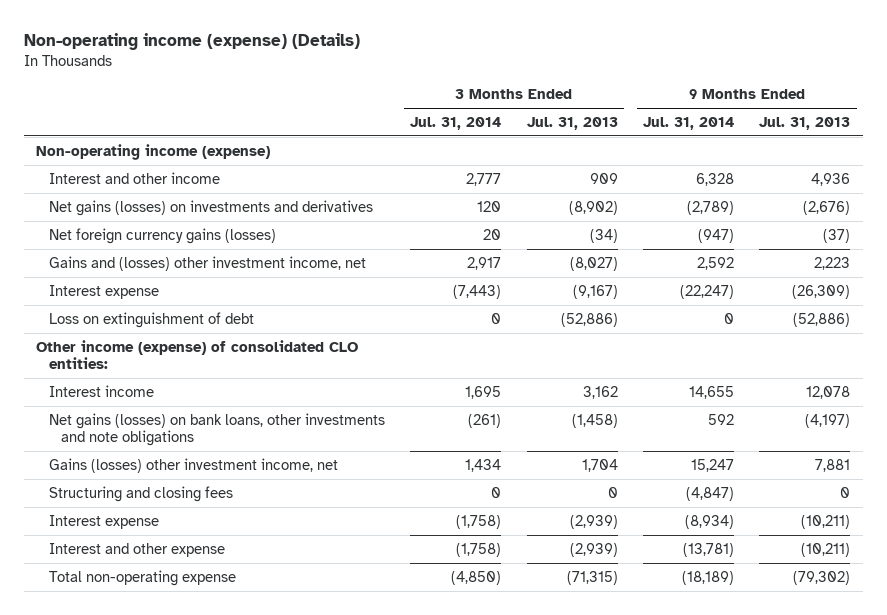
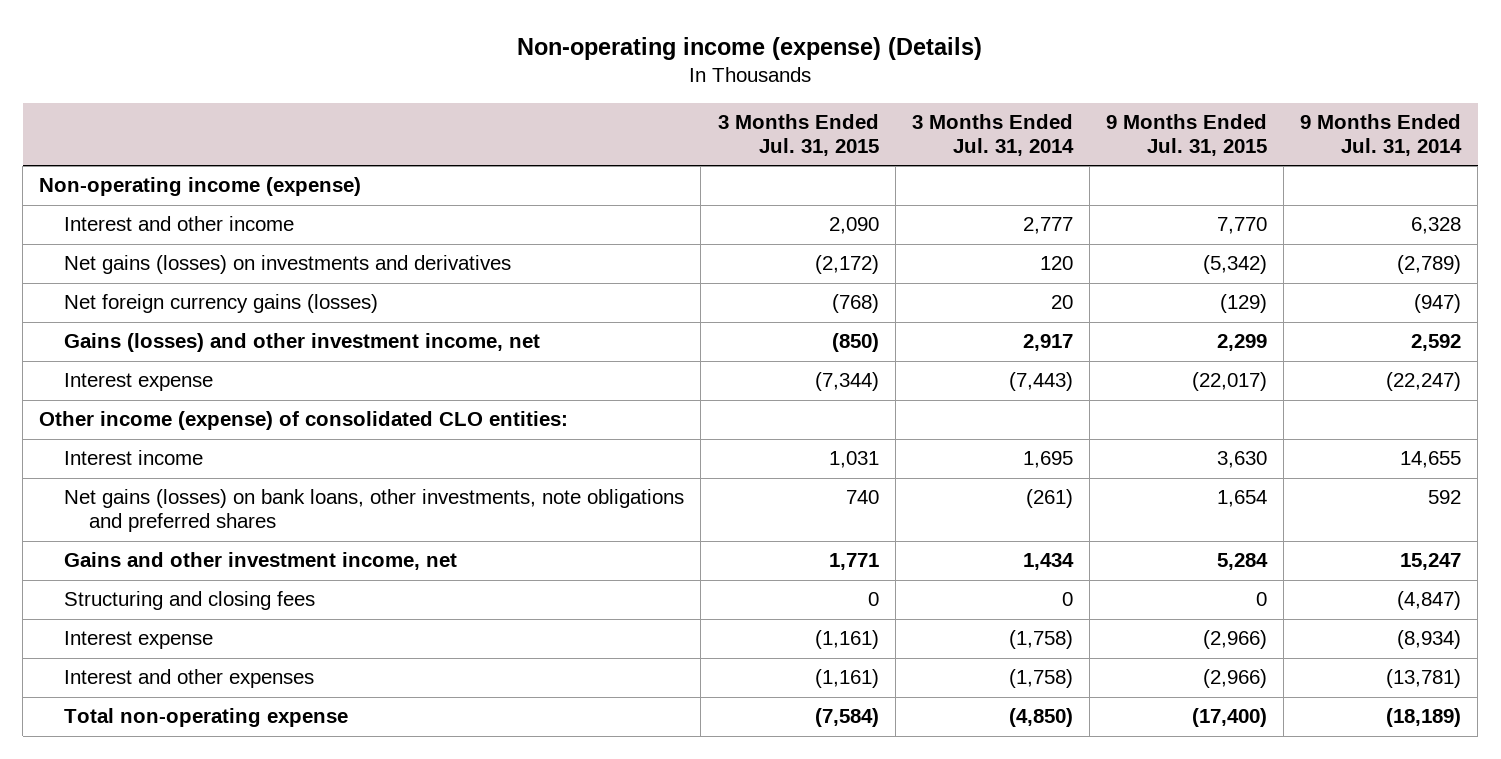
[526,117,618,131] Jul. 31, 2013 -> none
[759,117,851,131] Jul. 31, 2013 -> none
none -> [717,114,879,157] 3 Months Ended Jul. 31, 2015
none -> [1105,114,1267,157] 9 Months Ended Jul. 31, 2015
[48,255,366,271] Gains and (losses) other investment income, net -> [64,333,541,353] Gains (losses) and other investment income, net
[48,311,254,328] Loss on extinguishment of debt -> none
[48,412,385,447] Net gains (losses) on bank loans, other investments and note obligations -> [64,489,685,533] Net gains (losses) on bank loans, other investments, note obligations and preferred shares
[48,457,338,473] Gains (losses) other investment income, net -> [64,552,458,571] Gains and other investment income, net
[48,542,225,557] Interest and other expense -> [64,669,315,689] Interest and other expenses

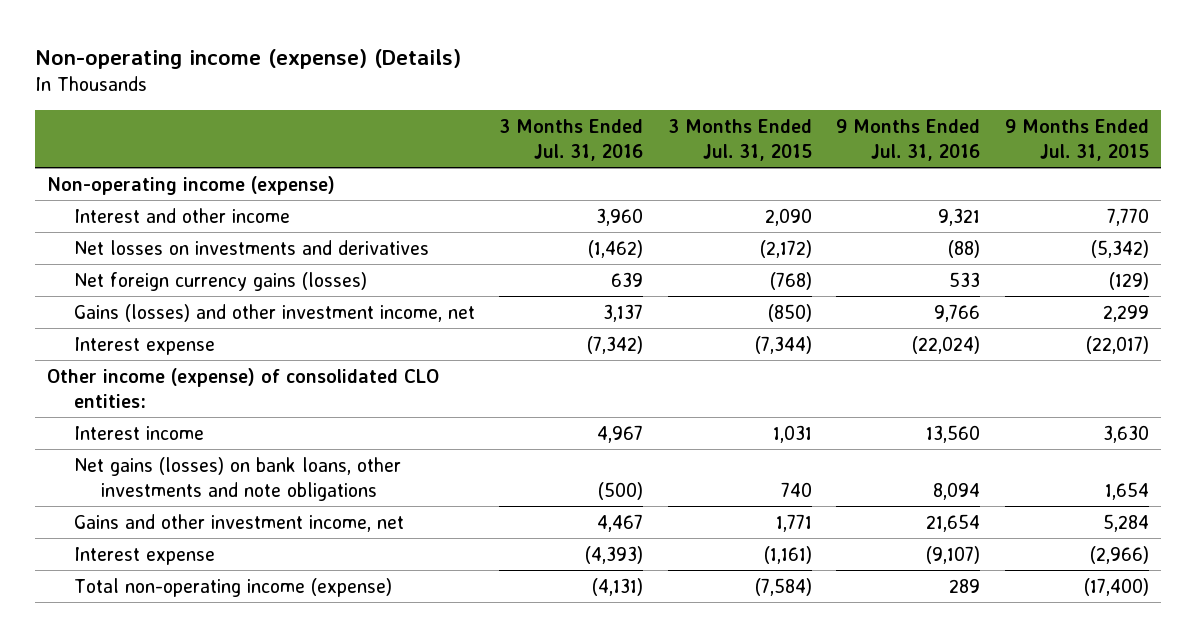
[911,114,1074,157] 3 Months Ended Jul. 31, 2014 -> none
[1300,114,1463,157] 9 Months Ended Jul. 31, 2014 -> none
none -> [499,118,644,161] 3 Months Ended Jul. 31, 2016
none -> [836,118,981,161] 9 Months Ended Jul. 31, 2016
[64,255,512,275] Net gains (losses) on investments and derivatives -> [73,239,429,255] Net losses on investments and derivatives
[64,489,685,533] Net gains (losses) on bank loans, other investments, note obligations and preferred shares -> [73,456,401,501] Net gains (losses) on bank loans, other investments and note obligations
[64,591,316,611] Structuring and closing fees -> none
[64,669,315,689] Interest and other expenses -> none
[64,708,349,728] Total non-operating expense -> [73,577,392,597] Total non-operating income (expense)

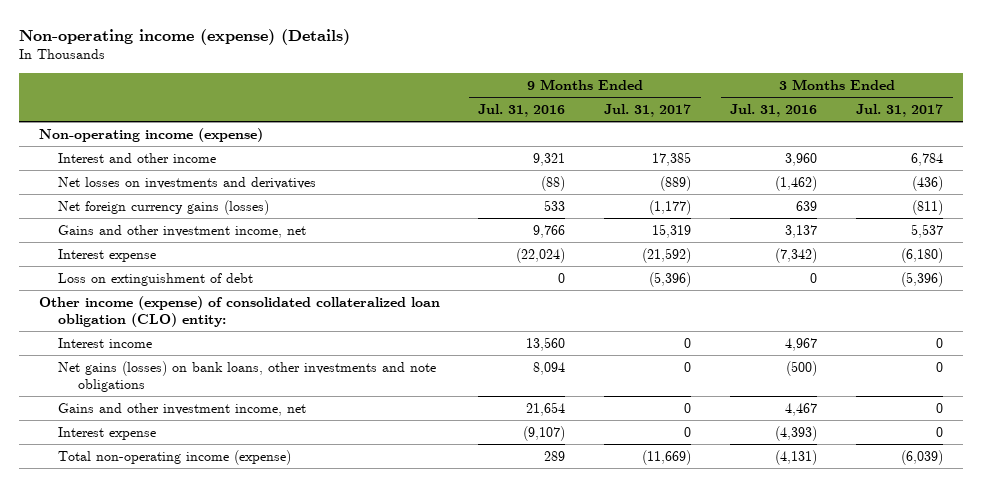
[667,118,812,161] 3 Months Ended Jul. 31, 2015 -> none
[1004,118,1149,161] 9 Months Ended Jul. 31, 2015 -> none
none -> [604,104,692,118] Jul. 31, 2017
none -> [856,104,944,118] Jul. 31, 2017
[73,303,475,322] Gains (losses) and other investment income, net -> [58,224,307,238] Gains and other investment income, net
none -> [58,272,254,286] Loss on extinguishment of debt
[46,367,439,408] Other income (expense) of consolidated CLO entities: -> [38,295,440,328] Other income (expense) of consolidated collateralized loan obligation (CLO) entity:

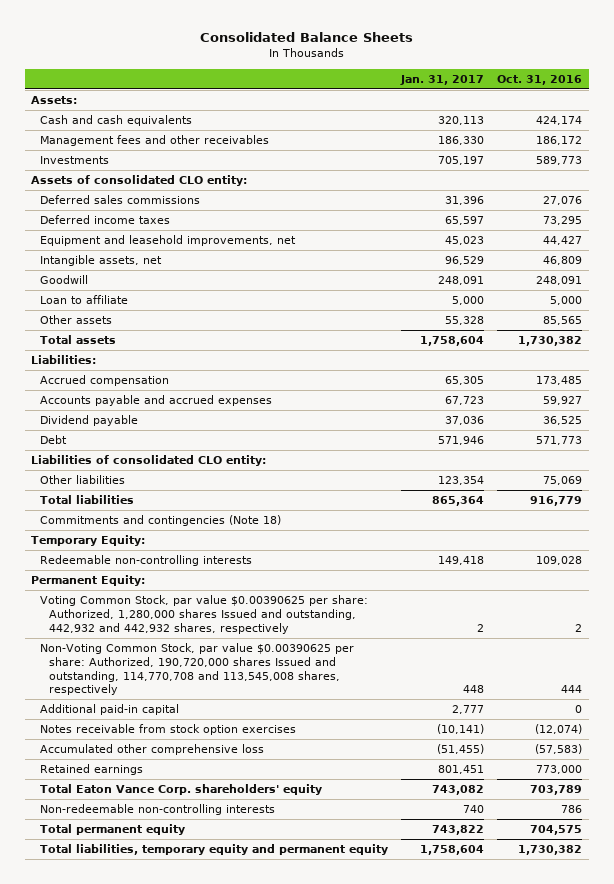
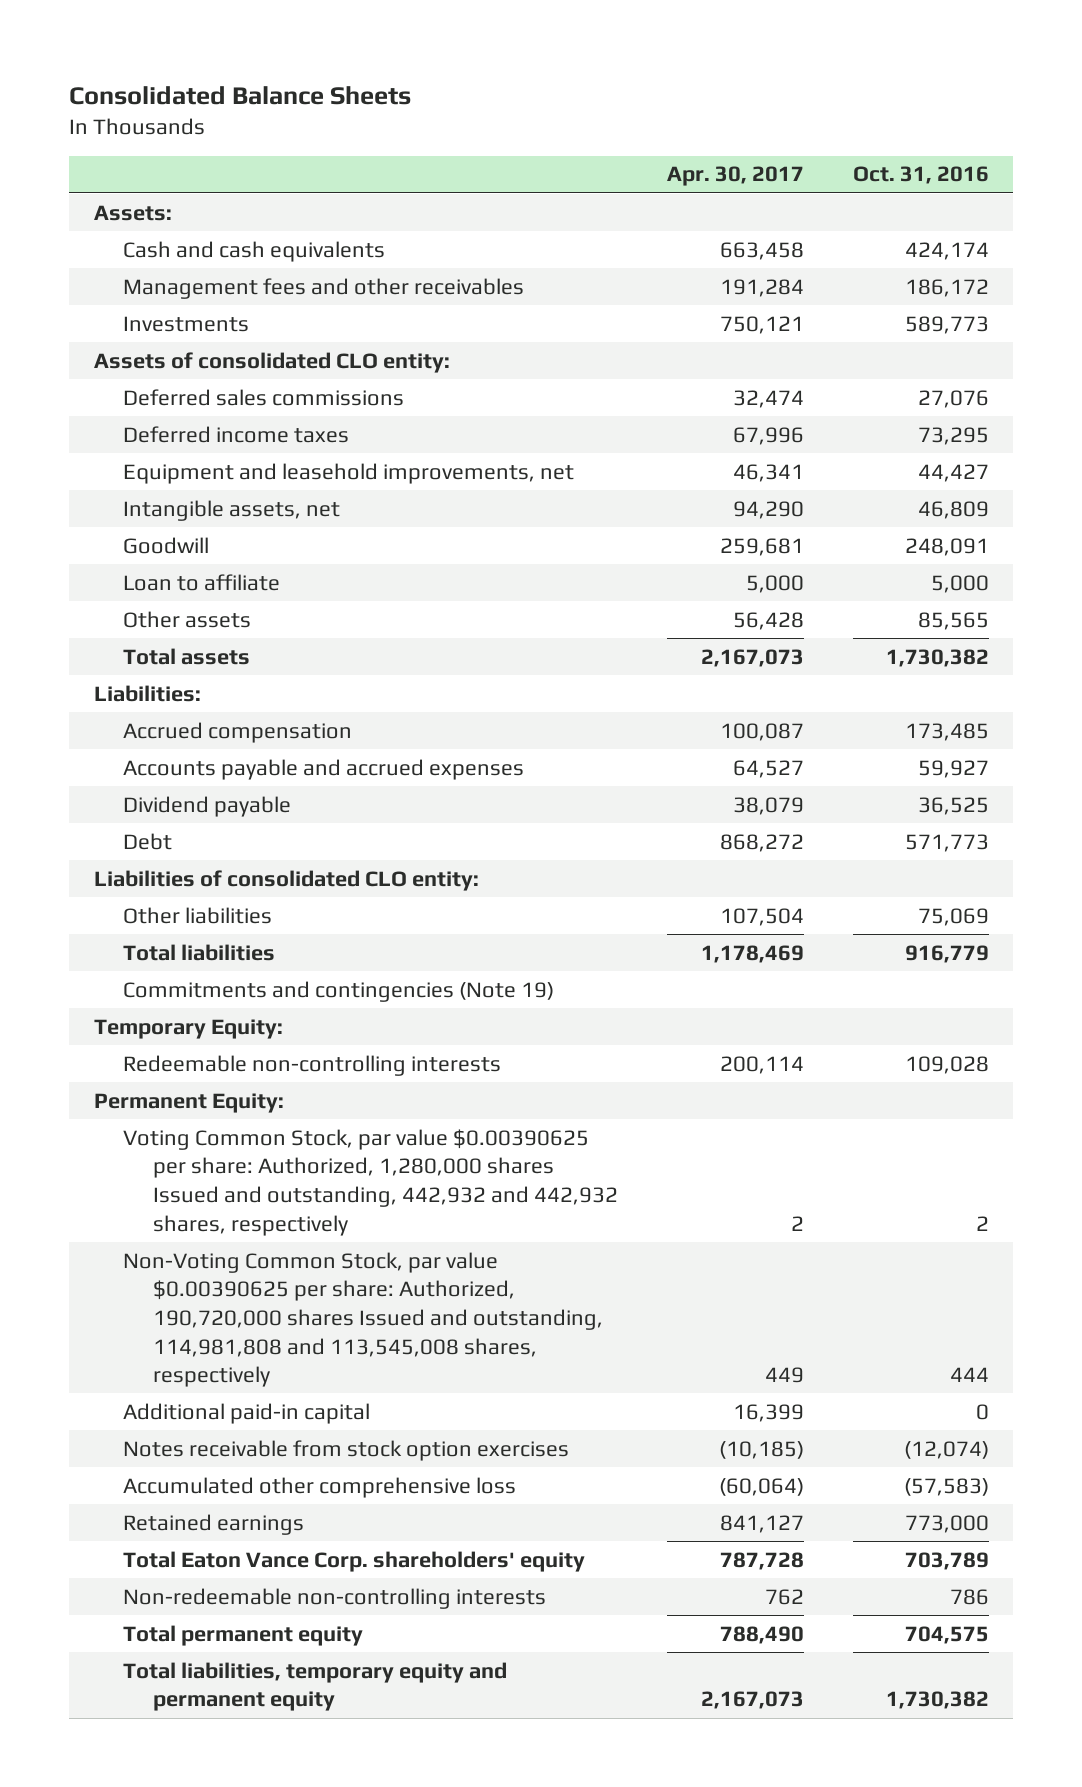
[400,74,485,85] Jan. 31, 2017 -> none
none -> [666,166,804,187] Apr. 30, 2017
[40,515,282,527] Commitments and contingencies (Note 18) -> [123,980,555,1002] Commitments and contingencies (Note 19)
[40,643,355,696] Non-Voting Common Stock, par value $0.00390625 per share: Authorized, 190,720,000 shares Issued and outstanding, 114,770,708 and 113,545,008 shares, respectively -> [123,1251,604,1388] Non-Voting Common Stock, par value $0.00390625 per share: Authorized, 190,720,000 shares Issued and outstanding, 114,981,808 and 113,545,008 shares, respectively

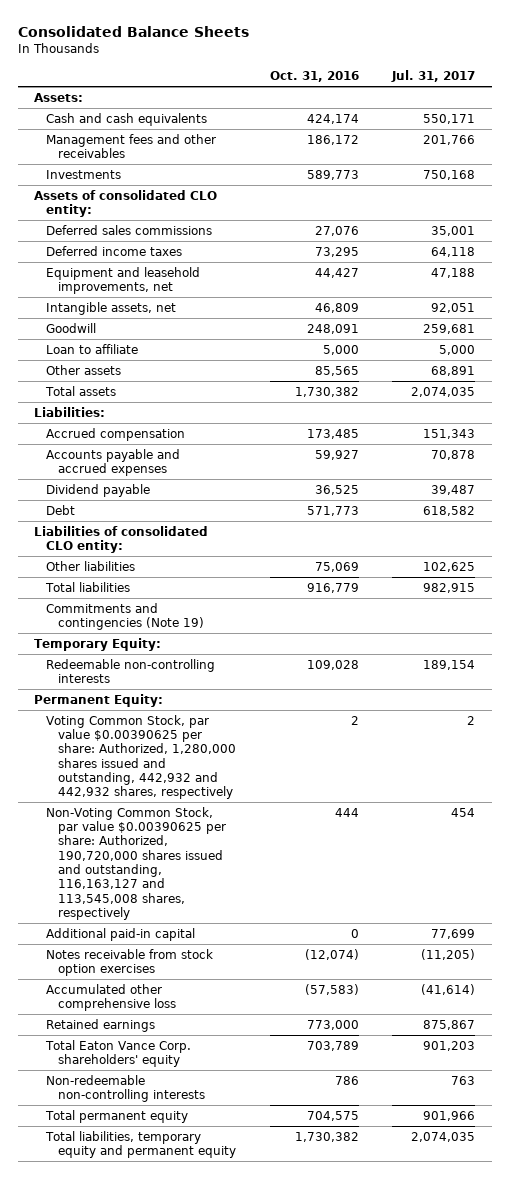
[666,166,804,187] Apr. 30, 2017 -> none
none -> [391,70,476,83] Jul. 31, 2017
[123,1128,619,1236] Voting Common Stock, par value $0.00390625 per share: Authorized, 1,280,000 shares Issued and outstanding, 442,932 and 442,932 shares, respectively -> [46,714,237,800] Voting Common Stock, par value $0.00390625 per share: Authorized, 1,280,000 shares issued and outstanding, 442,932 and 442,932 shares, respectively
[123,1251,604,1388] Non-Voting Common Stock, par value $0.00390625 per share: Authorized, 190,720,000 shares Issued and outstanding, 114,981,808 and 113,545,008 shares, respectively -> [46,806,227,920] Non-Voting Common Stock, par value $0.00390625 per share: Authorized, 190,720,000 shares issued and outstanding, 116,163,127 and 113,545,008 shares, respectively

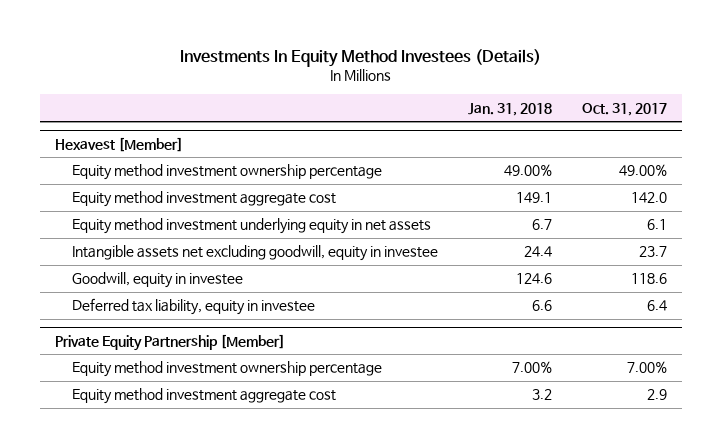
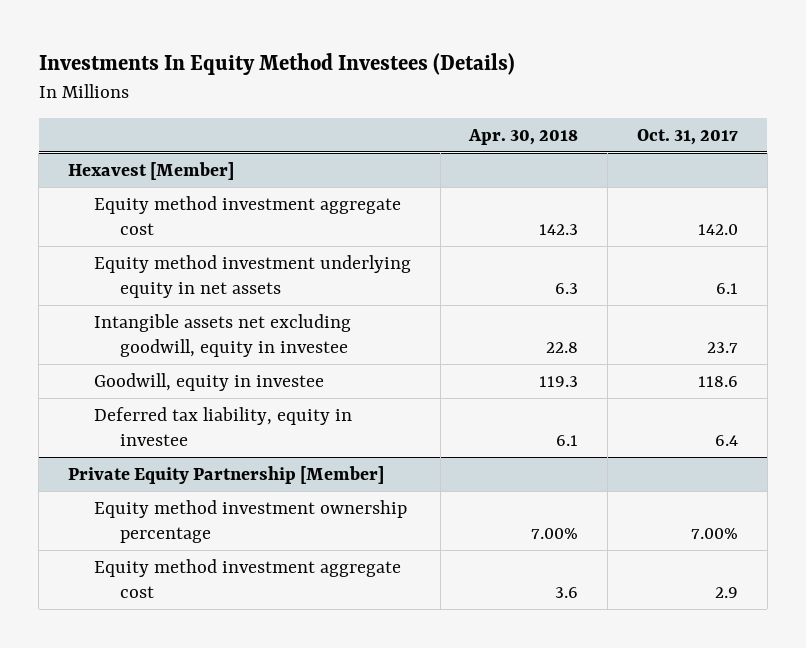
[467,102,552,116] Jan. 31, 2018 -> none
none -> [468,128,579,145] Apr. 30, 2018
[71,164,382,181] Equity method investment ownership percentage -> none

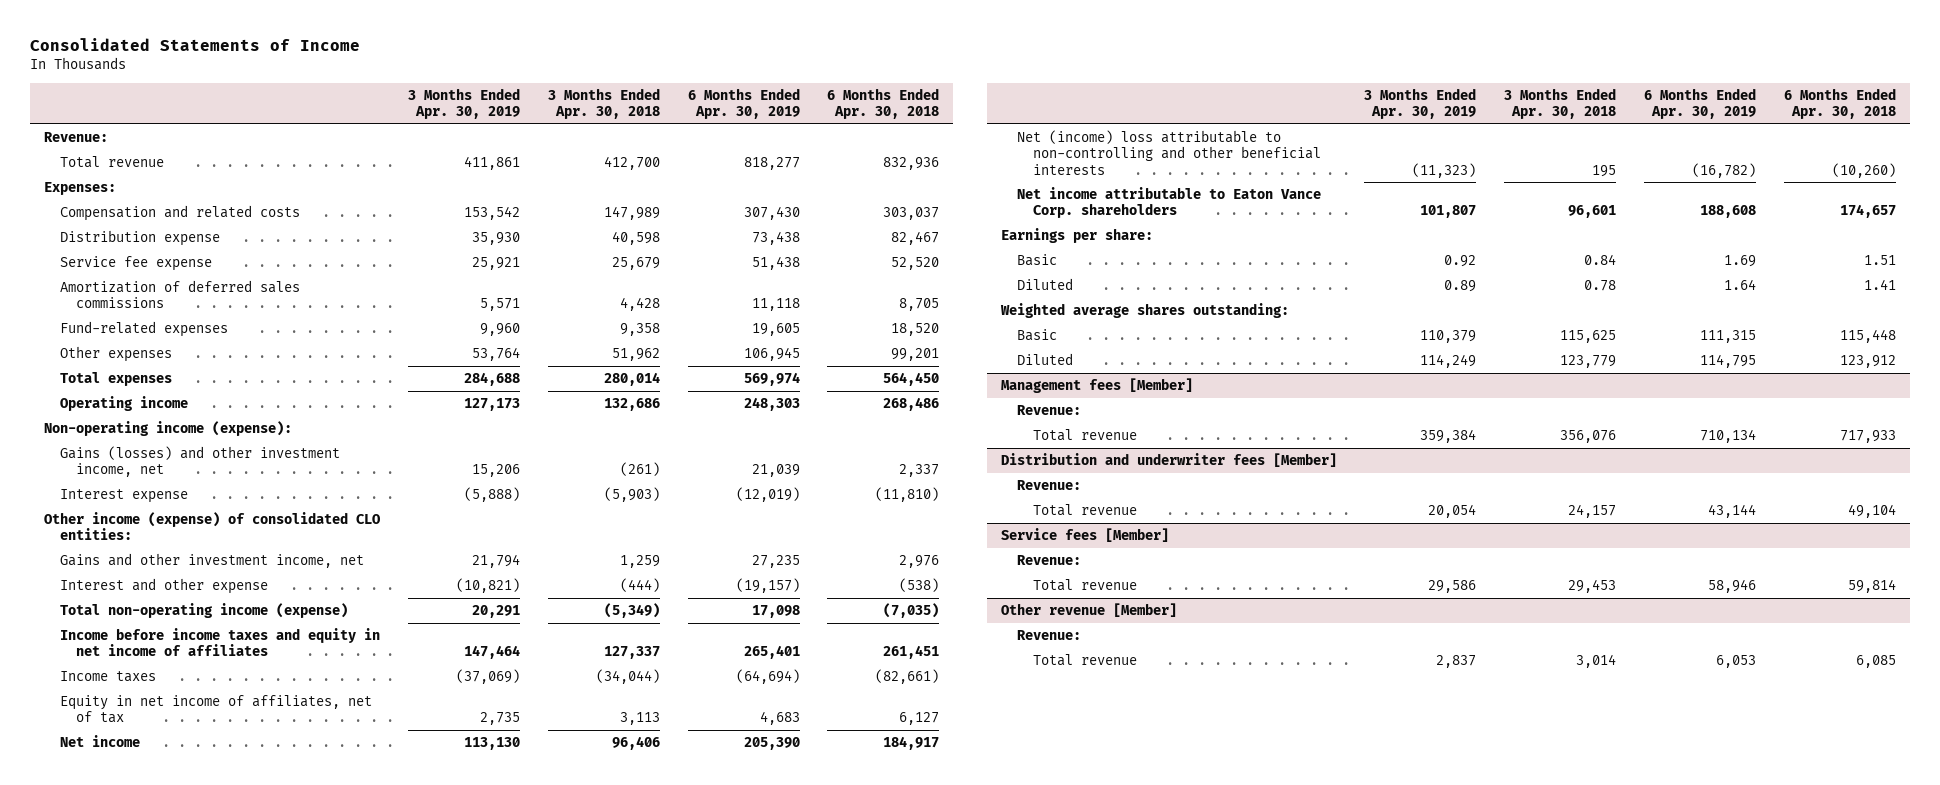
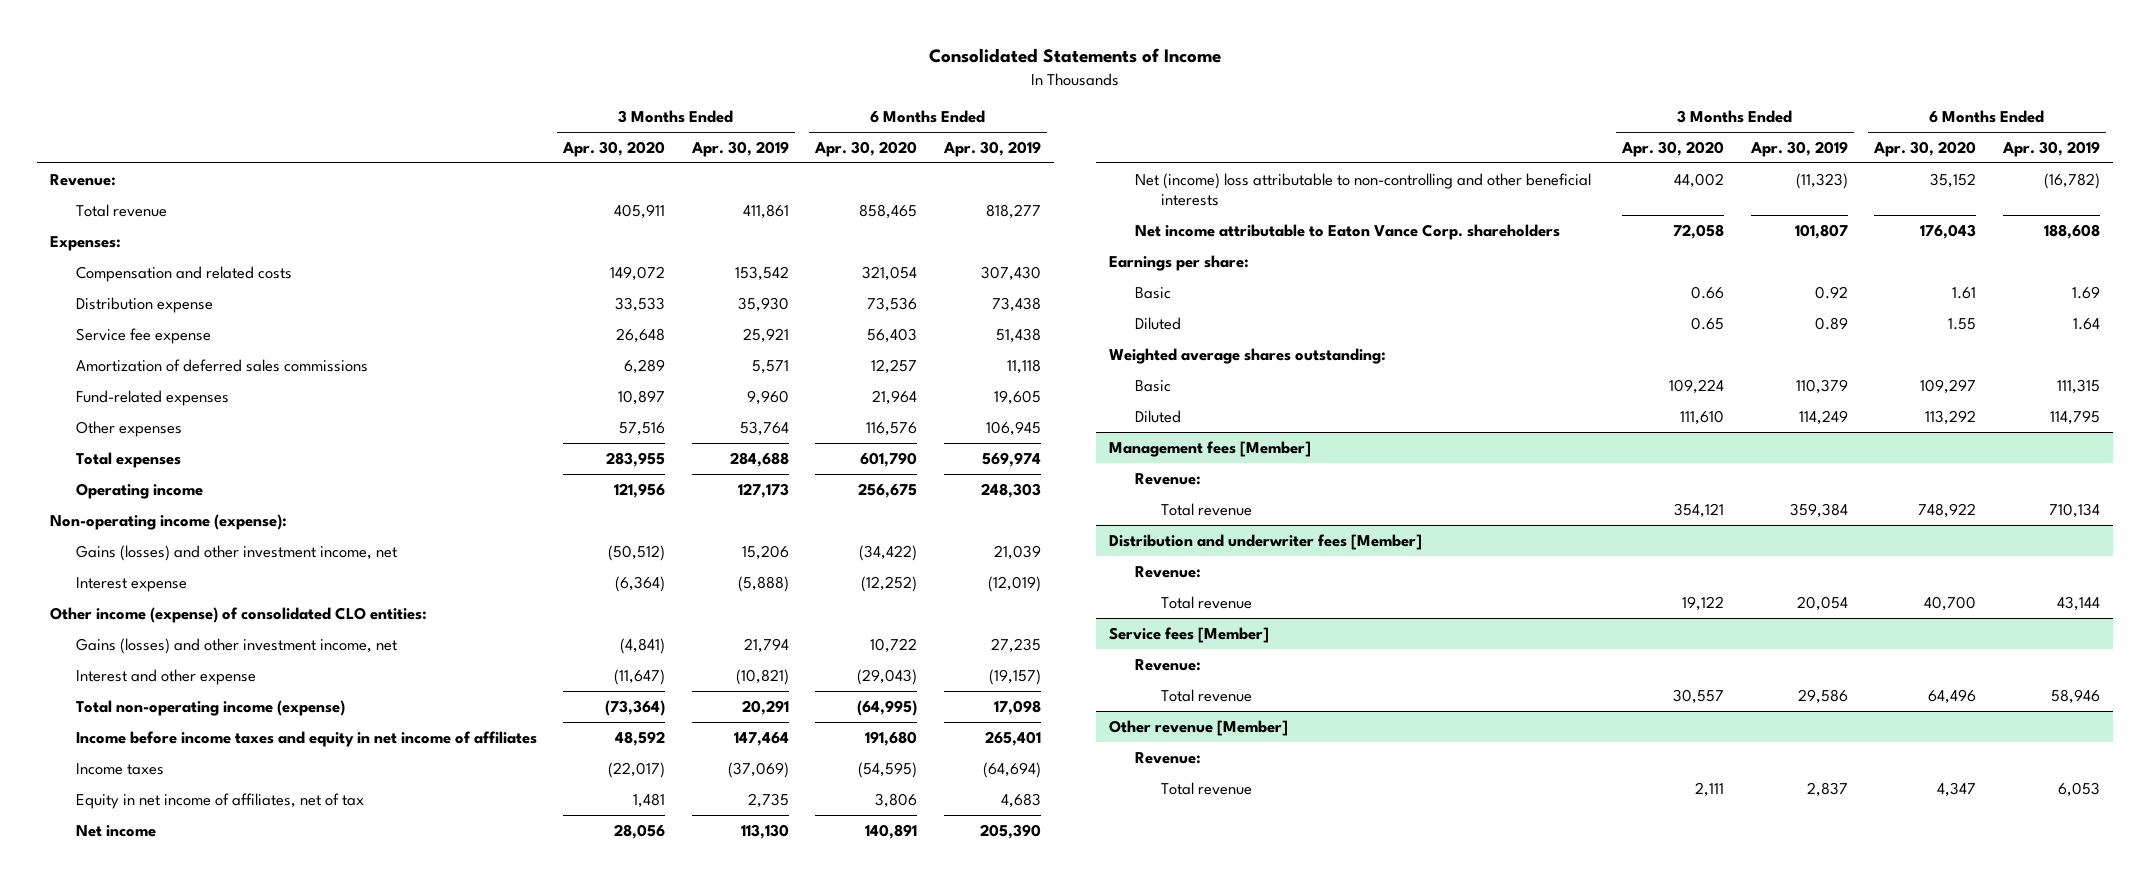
[547,87,660,119] 3 Months Ended Apr. 30, 2018 -> none
[827,87,940,119] 6 Months Ended Apr. 30, 2018 -> none
none -> [562,141,666,158] Apr. 30, 2020
none -> [814,141,918,158] Apr. 30, 2020
[60,553,365,569] Gains and other investment income, net -> [75,637,397,654] Gains (losses) and other investment income, net

